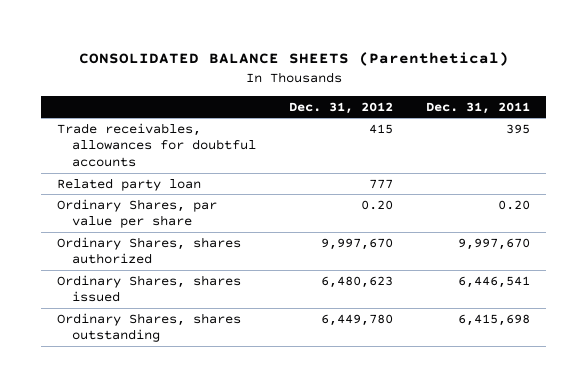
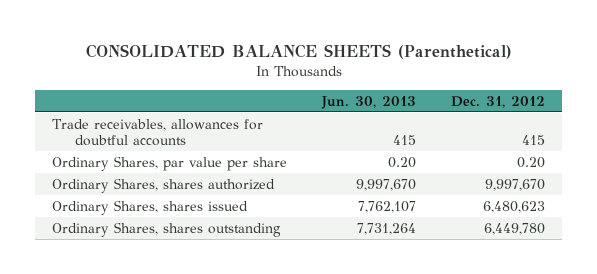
[425,101,530,114] Dec. 31, 2011 -> none
none -> [321,96,417,110] Jun. 30, 2013
[57,177,202,191] Related party loan -> none

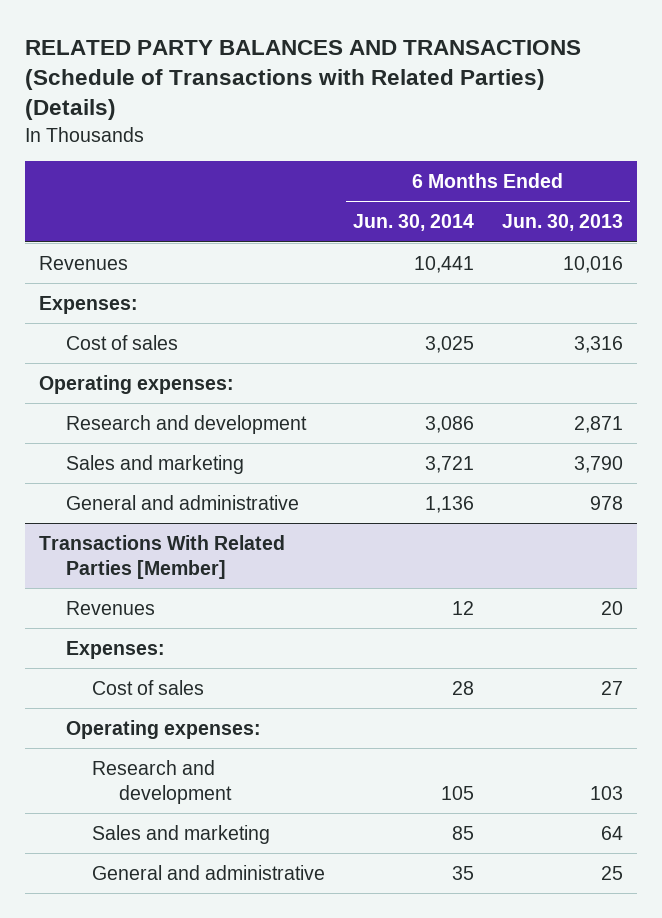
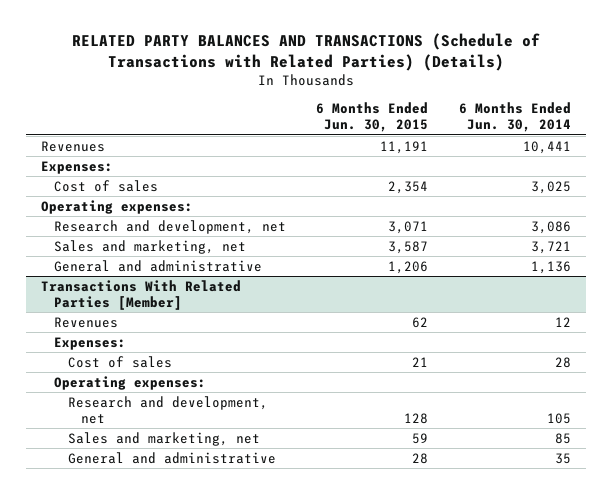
[502,214,624,232] Jun. 30, 2013 -> none
none -> [316,102,429,133] 6 Months Ended Jun. 30, 2015
[65,414,307,434] Research and development -> [54,219,287,234] Research and development, net
[65,454,244,474] Sales and marketing -> [54,239,247,254] Sales and marketing, net
[92,759,232,804] Research and development -> [67,395,268,424] Research and development, net
[92,824,271,844] Sales and marketing -> [67,431,260,446] Sales and marketing, net

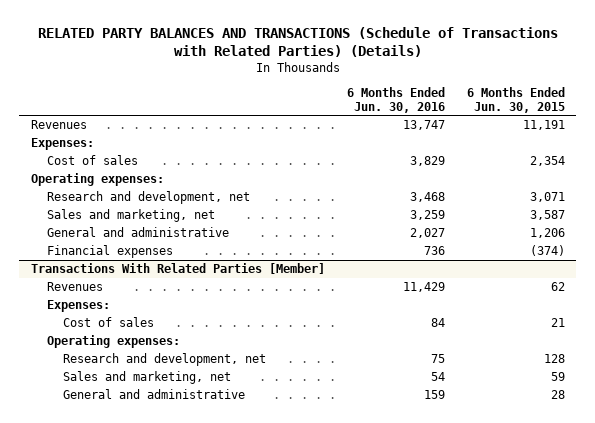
[458,102,571,133] 6 Months Ended Jun. 30, 2014 -> none
none -> [346,86,445,113] 6 Months Ended Jun. 30, 2016
none -> [46,245,173,259] Financial expenses

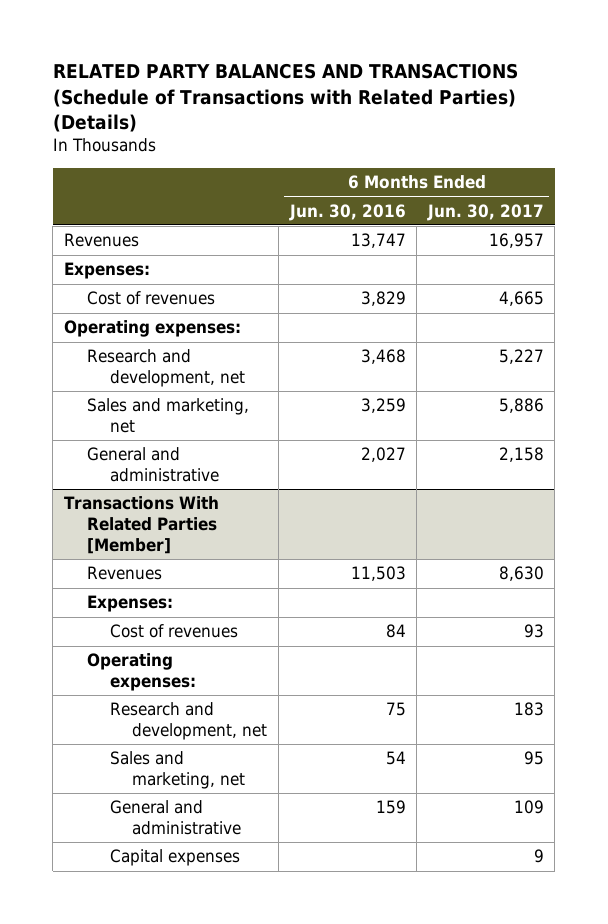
[466,86,565,113] 6 Months Ended Jun. 30, 2015 -> none
none -> [426,203,544,221] Jun. 30, 2017
[46,155,138,166] Cost of sales -> [86,291,215,306] Cost of revenues
[46,245,173,259] Financial expenses -> none
[402,282,445,293] 11,429 -> [350,566,406,582] 11,503
[63,317,155,328] Cost of sales -> [109,624,238,639] Cost of revenues
none -> [109,849,240,867] Capital expenses

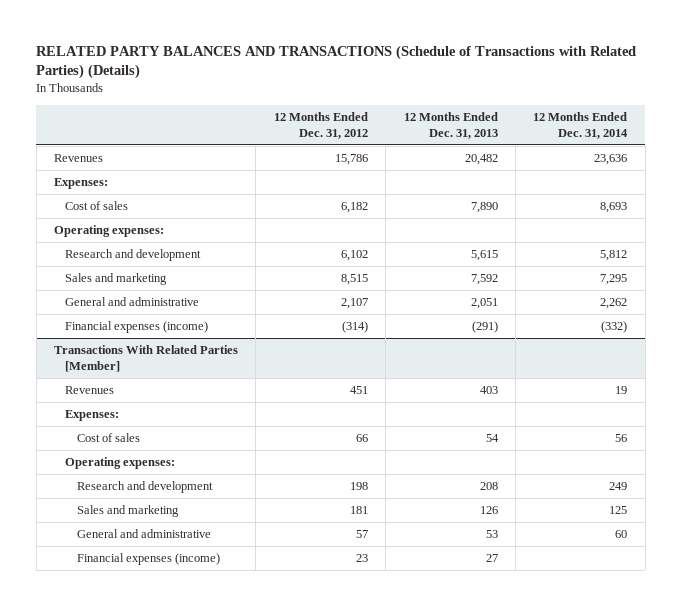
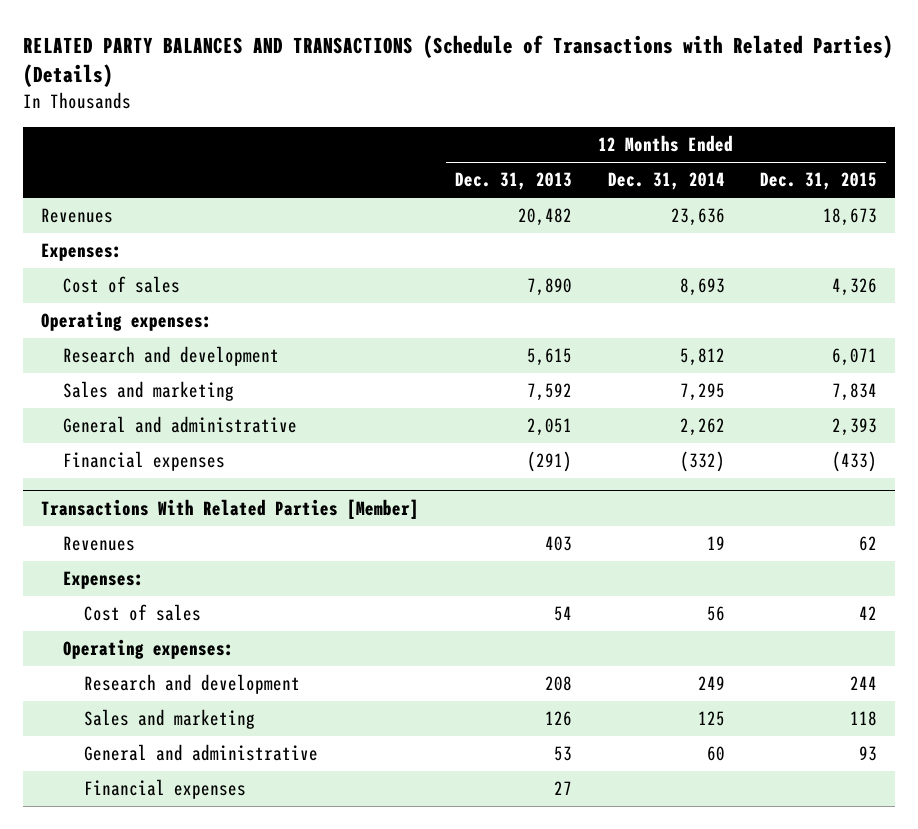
[273,111,368,140] 12 Months Ended Dec. 31, 2012 -> none
none -> [760,172,878,191] Dec. 31, 2015
[65,321,209,334] Financial expenses (income) -> [62,451,225,472] Financial expenses
[76,553,220,566] Financial expenses (income) -> [83,779,246,800] Financial expenses

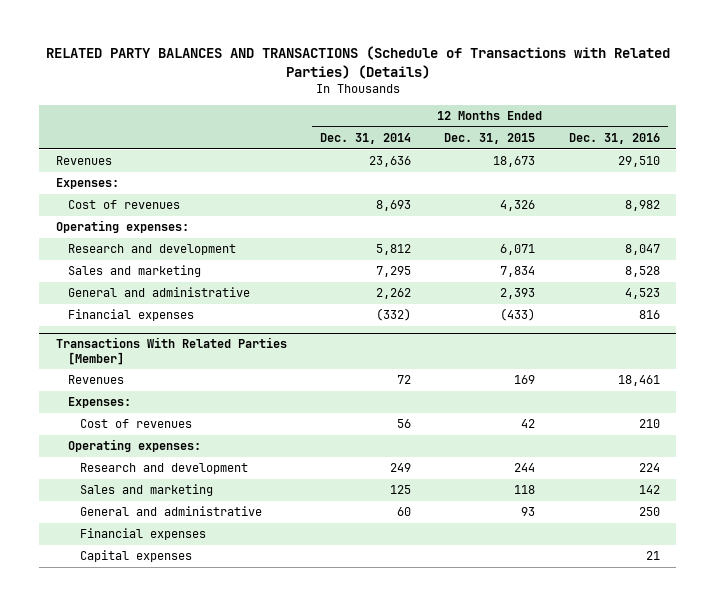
[454,172,572,191] Dec. 31, 2013 -> none
none -> [568,133,660,145] Dec. 31, 2016
[62,276,180,294] Cost of sales -> [68,200,181,210] Cost of revenues
[706,536,725,551] 19 -> [397,375,412,385] 72
[859,536,878,552] 62 -> [514,375,536,385] 169
[83,604,201,622] Cost of sales -> [80,419,193,429] Cost of revenues
none -> [80,550,193,563] Capital expenses

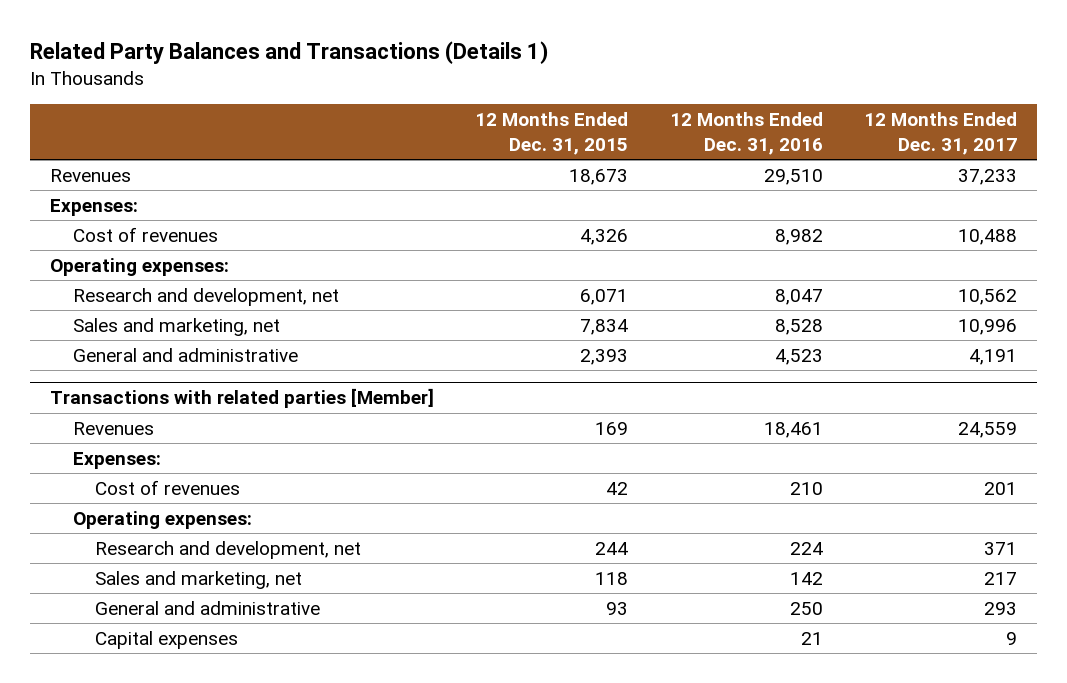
[45,46,670,79] RELATED PARTY BALANCES AND TRANSACTIONS (Schedule of Transactions with Related Parties) (Details) -> [29,41,548,65] Related Party Balances and Transactions (Details 1)
[320,133,412,145] Dec. 31, 2014 -> none
none -> [863,112,1017,156] 12 Months Ended Dec. 31, 2017
[68,244,237,256] Research and development -> [72,287,339,306] Research and development, net
[68,265,202,278] Sales and marketing -> [72,317,280,336] Sales and marketing, net
[68,309,195,322] Financial expenses -> none
[55,337,287,365] Transactions With Related Parties [Member] -> [50,388,435,409] Transactions with related parties [Member]
[80,463,249,475] Research and development -> [95,540,362,559] Research and development, net
[80,484,214,497] Sales and marketing -> [95,570,303,589] Sales and marketing, net
[80,528,207,541] Financial expenses -> none

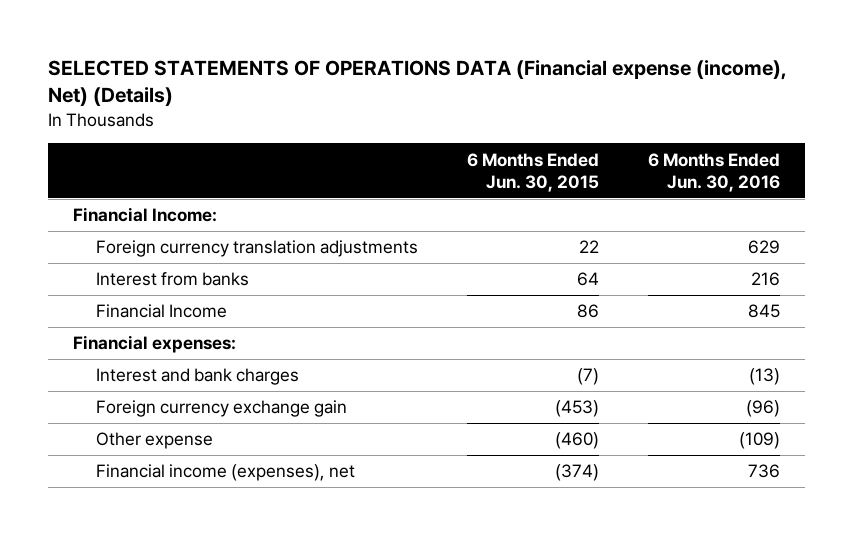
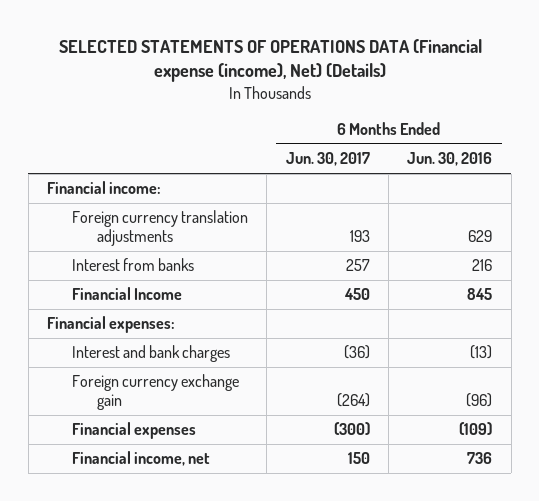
[467,152,600,193] 6 Months Ended Jun. 30, 2015 -> none
none -> [285,152,370,167] Jun. 30, 2017
[72,207,217,223] Financial Income: -> [46,181,161,195] Financial income:
[96,432,214,450] Other expense -> [72,422,197,440] Financial expenses
[96,464,356,482] Financial income (expenses), net -> [72,451,211,467] Financial income, net

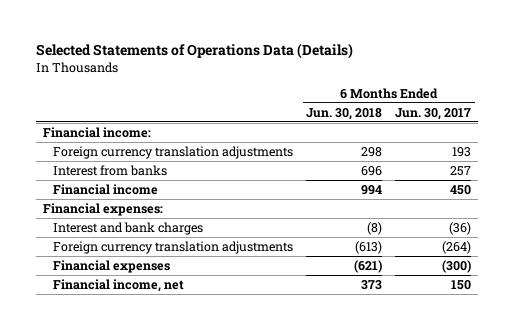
[58,38,482,83] SELECTED STATEMENTS OF OPERATIONS DATA (Financial expense (income), Net) (Details) -> [36,43,354,60] Selected Statements of Operations Data (Details)
[407,152,493,167] Jun. 30, 2016 -> none
none -> [305,107,382,120] Jun. 30, 2018
[72,287,183,301] Financial Income -> [52,183,158,195] Financial income
[72,374,240,410] Foreign currency exchange gain -> [52,240,293,254] Foreign currency translation adjustments

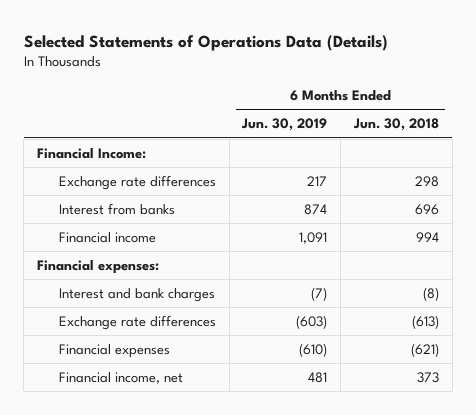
[395,107,472,120] Jun. 30, 2017 -> none
none -> [241,118,328,132] Jun. 30, 2019
[42,126,151,138] Financial income: -> [37,147,147,159] Financial Income:
[52,145,293,159] Foreign currency translation adjustments -> [58,174,216,190] Exchange rate differences
[52,240,293,254] Foreign currency translation adjustments -> [58,314,216,330] Exchange rate differences

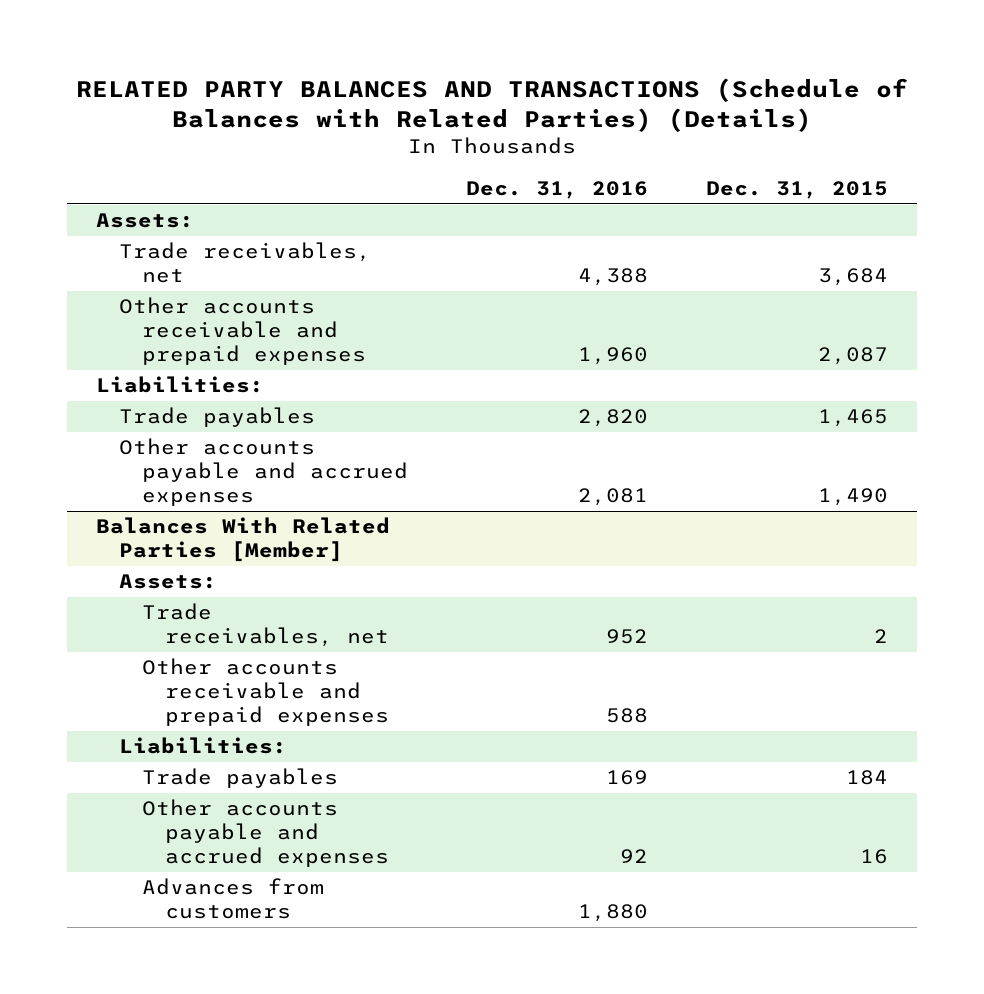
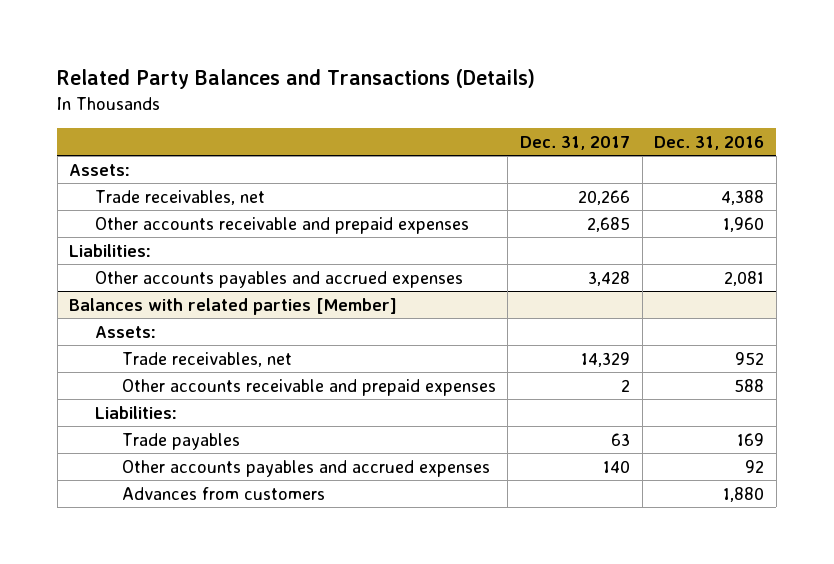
[75,77,908,133] RELATED PARTY BALANCES AND TRANSACTIONS (Schedule of Balances with Related Parties) (Details) -> [57,69,536,90] Related Party Balances and Transactions (Details)
[706,180,889,199] Dec. 31, 2015 -> none
none -> [519,135,630,150] Dec. 31, 2017
[118,407,315,428] Trade payables -> none
[118,438,409,506] Other accounts payable and accrued expenses -> [95,270,464,288] Other accounts payables and accrued expenses
[95,517,390,563] Balances With Related Parties [Member] -> [69,297,398,315] Balances with related parties [Member]
[142,799,390,867] Other accounts payable and accrued expenses -> [121,459,490,477] Other accounts payables and accrued expenses

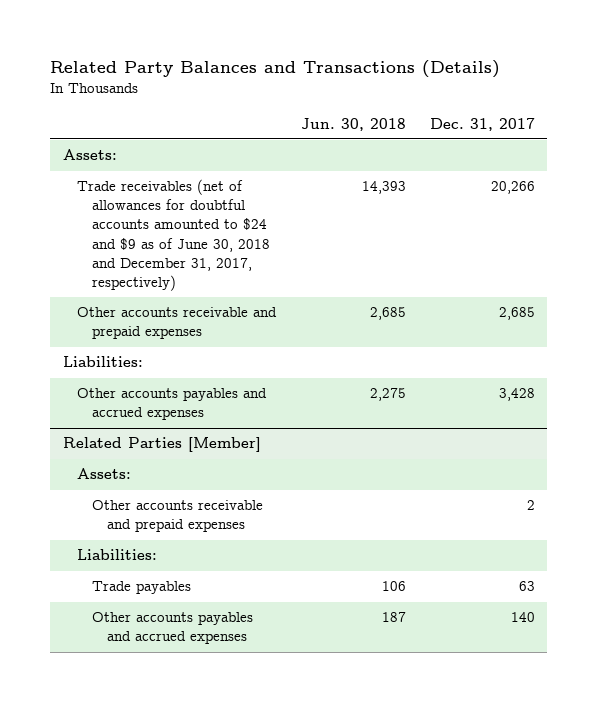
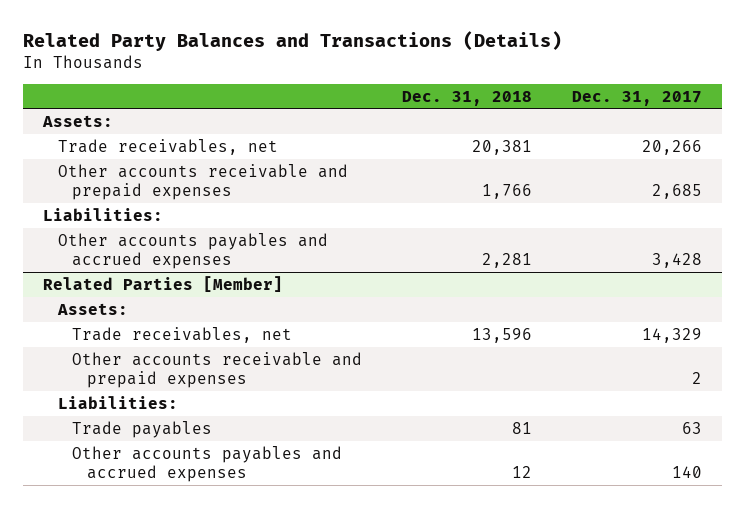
[300,117,406,131] Jun. 30, 2018 -> none
none -> [402,90,533,106] Dec. 31, 2018
[77,179,271,291] Trade receivables (net of allowances for doubtful accounts amounted to $24 and $9 as of June 30, 2018 and December 31, 2017, respectively) -> [57,138,278,155] Trade receivables, net
none -> [72,326,293,343] Trade receivables, net

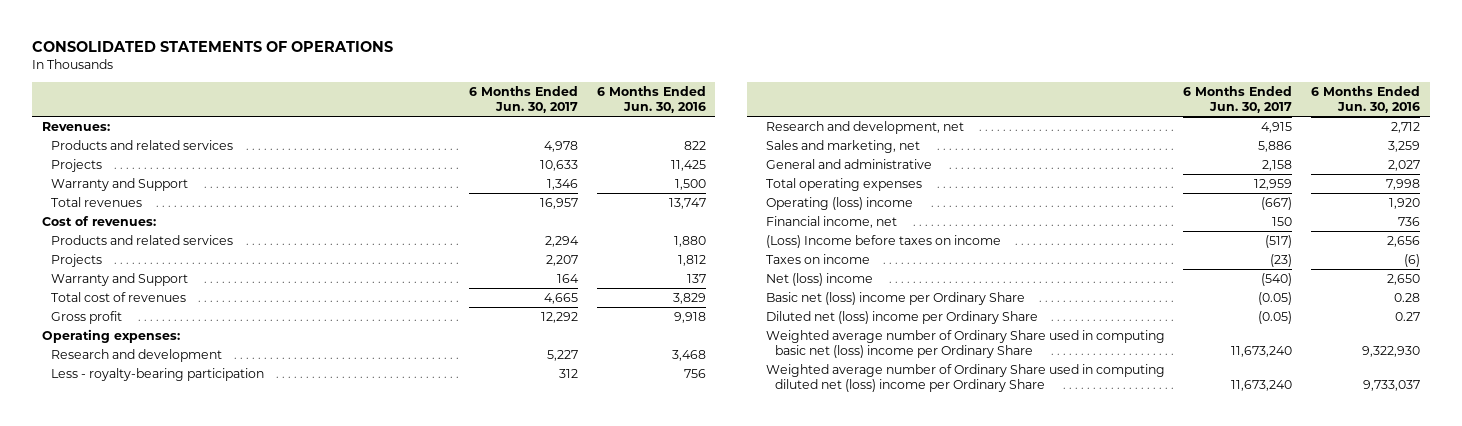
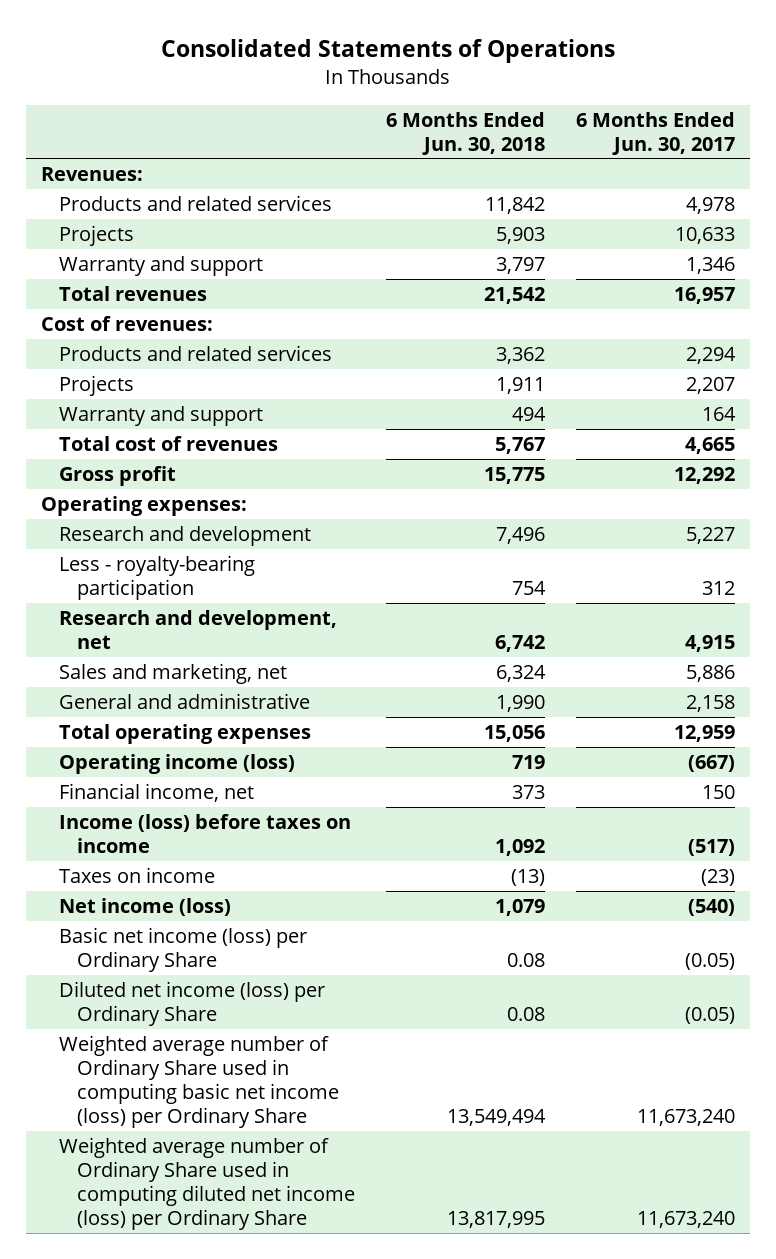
[32,41,394,53] CONSOLIDATED STATEMENTS OF OPERATIONS -> [161,39,616,64] Consolidated Statements of Operations
[596,86,706,114] 6 Months Ended Jun. 30, 2016 -> none
none -> [385,111,545,155] 6 Months Ended Jun. 30, 2018
[50,178,188,192] Warranty and Support -> [59,256,264,277] Warranty and support
[50,273,188,287] Warranty and Support -> [59,406,264,427] Warranty and support
[765,197,913,211] Operating (loss) income -> [59,754,296,775] Operating income (loss)
[765,235,1001,249] (Loss) Income before taxes on income -> [59,814,352,854] Income (loss) before taxes on income
[765,273,873,287] Net (loss) income -> [59,898,232,917] Net income (loss)
[765,292,1025,306] Basic net (loss) income per Ordinary Share -> [59,927,308,973] Basic net income (loss) per Ordinary Share
[765,311,1038,325] Diluted net (loss) income per Ordinary Share -> [59,981,326,1027] Diluted net income (loss) per Ordinary Share
[765,330,1165,359] Weighted average number of Ordinary Share used in computing basic net (loss) income per Ordinary Share -> [59,1035,340,1128] Weighted average number of Ordinary Share used in computing basic net income (loss) per Ordinary Share
[765,364,1165,393] Weighted average number of Ordinary Share used in computing diluted net (loss) income per Ordinary Share -> [59,1137,356,1230] Weighted average number of Ordinary Share used in computing diluted net income (loss) per Ordinary Share

